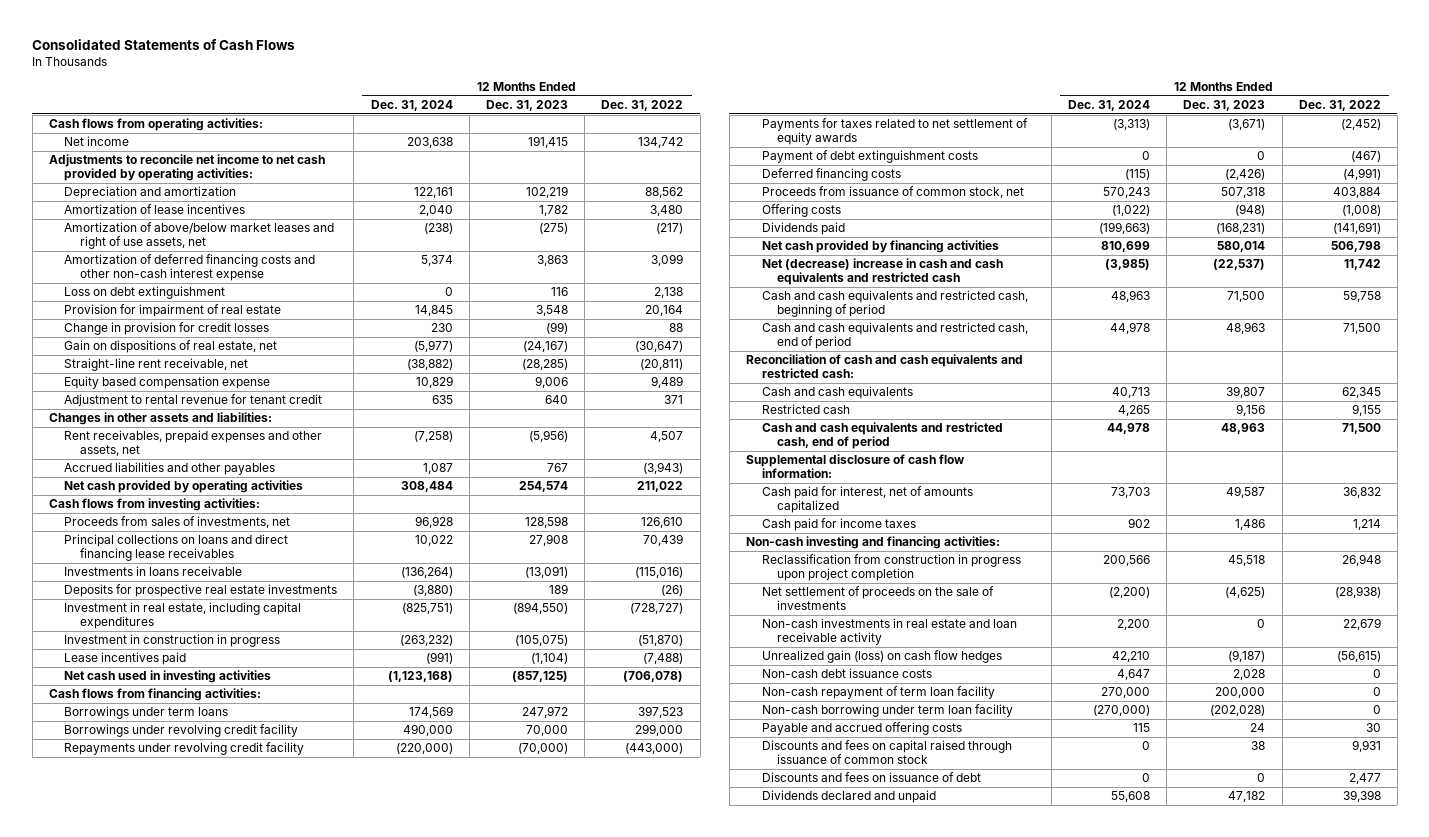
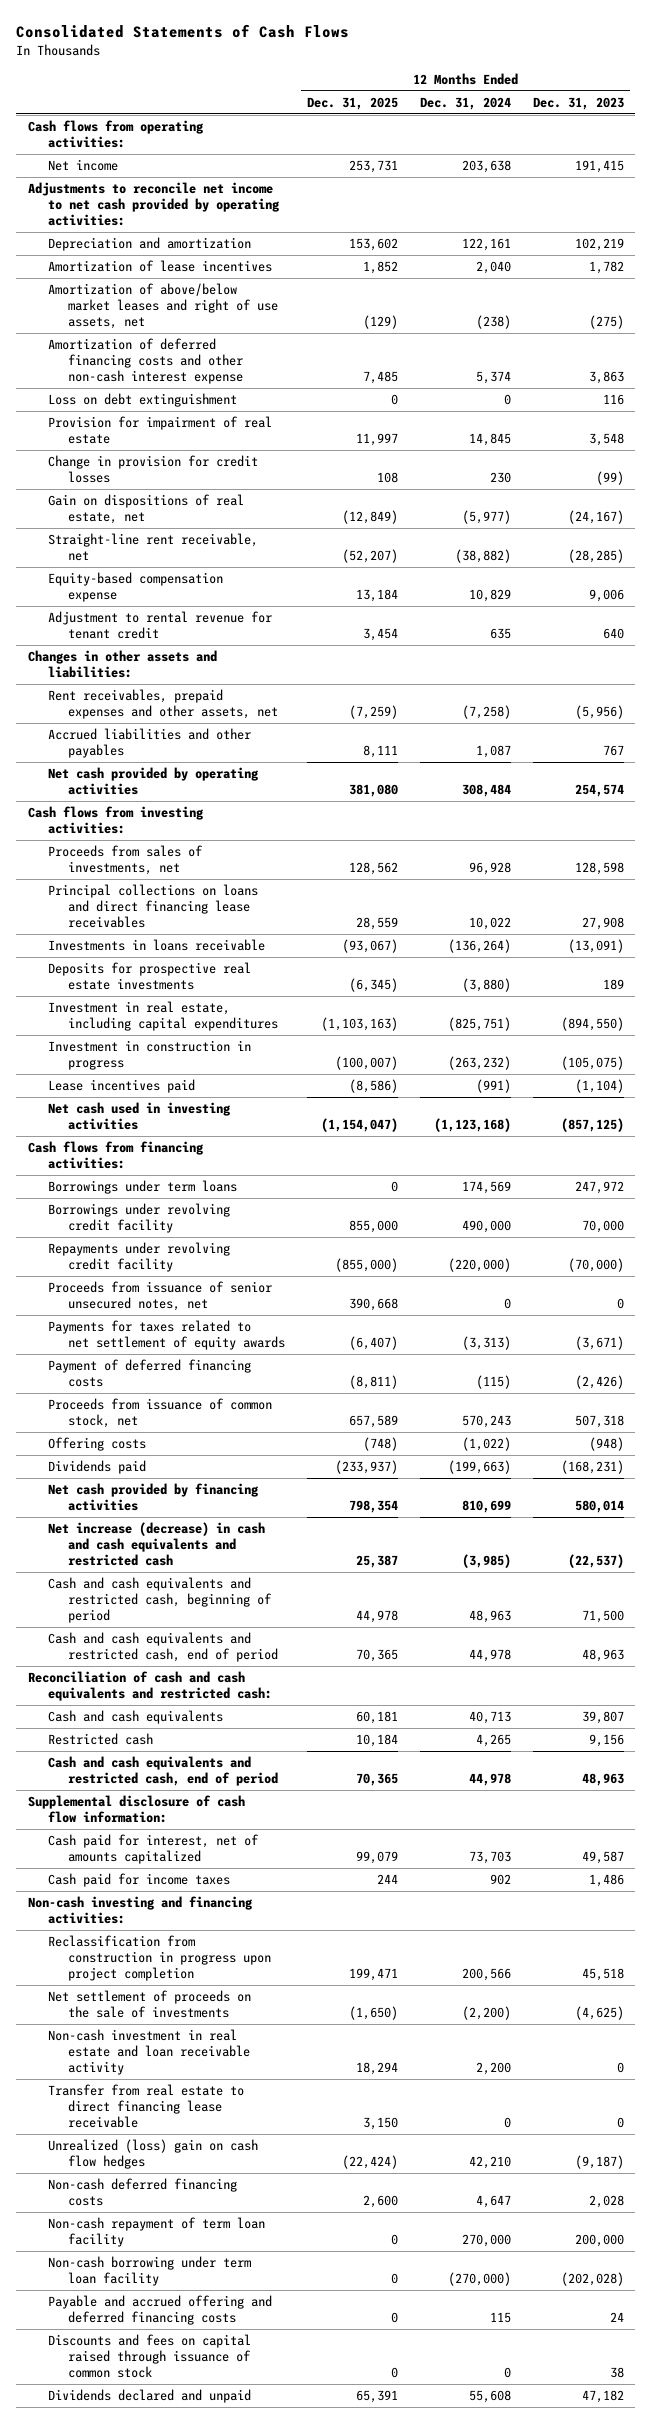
[601,100,684,112] Dec. 31, 2022 -> none
none -> [306,96,398,110] Dec. 31, 2025
[64,376,271,390] Equity based compensation expense -> [47,572,223,603] Equity-based compensation expense
none -> [47,1281,272,1312] Proceeds from issuance of senior unsecured notes, net
[761,150,978,164] Payment of debt extinguishment costs -> none
[761,168,901,182] Deferred financing costs -> [47,1359,251,1388] Payment of deferred financing costs
[761,258,1003,286] Net (decrease) increase in cash and cash equivalents and restricted cash -> [47,1522,265,1567] Net increase (decrease) in cash and cash equivalents and restricted cash
[761,618,1017,646] Non-cash investments in real estate and loan receivable activity -> [47,2029,250,2076] Non-cash investment in real estate and loan receivable activity
none -> [47,2084,244,2129] Transfer from real estate to direct financing lease receivable
[761,650,1002,664] Unrealized gain (loss) on cash flow hedges -> [47,2139,258,2170] Unrealized (loss) gain on cash flow hedges
[761,668,932,679] Non-cash debt issuance costs -> [47,2178,237,2207] Non-cash deferred financing costs
[761,722,962,736] Payable and accrued offering costs -> [47,2295,272,2326] Payable and accrued offering and deferred financing costs
[761,772,981,783] Discounts and fees on issuance of debt -> none

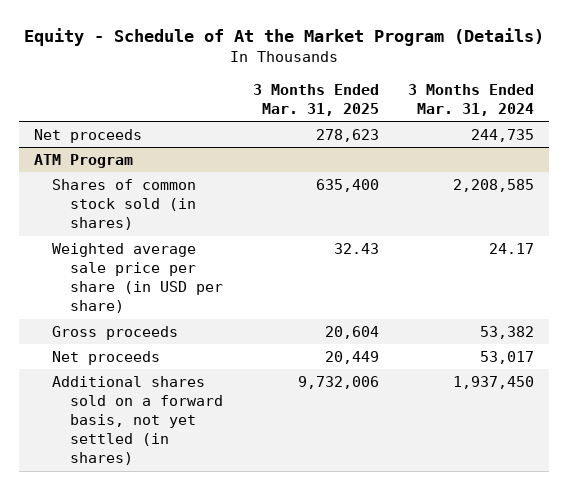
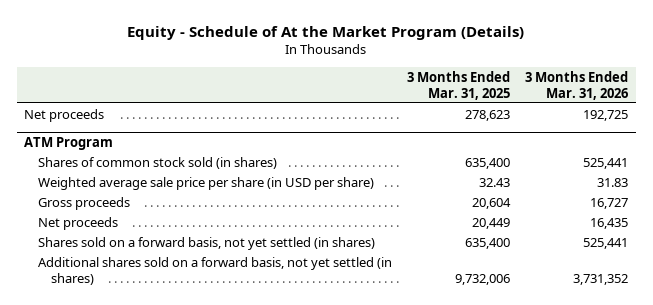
[408,84,535,117] 3 Months Ended Mar. 31, 2024 -> none
none -> [525,70,629,100] 3 Months Ended Mar. 31, 2026
none -> [37,236,375,250] Shares sold on a forward basis, not yet settled (in shares)

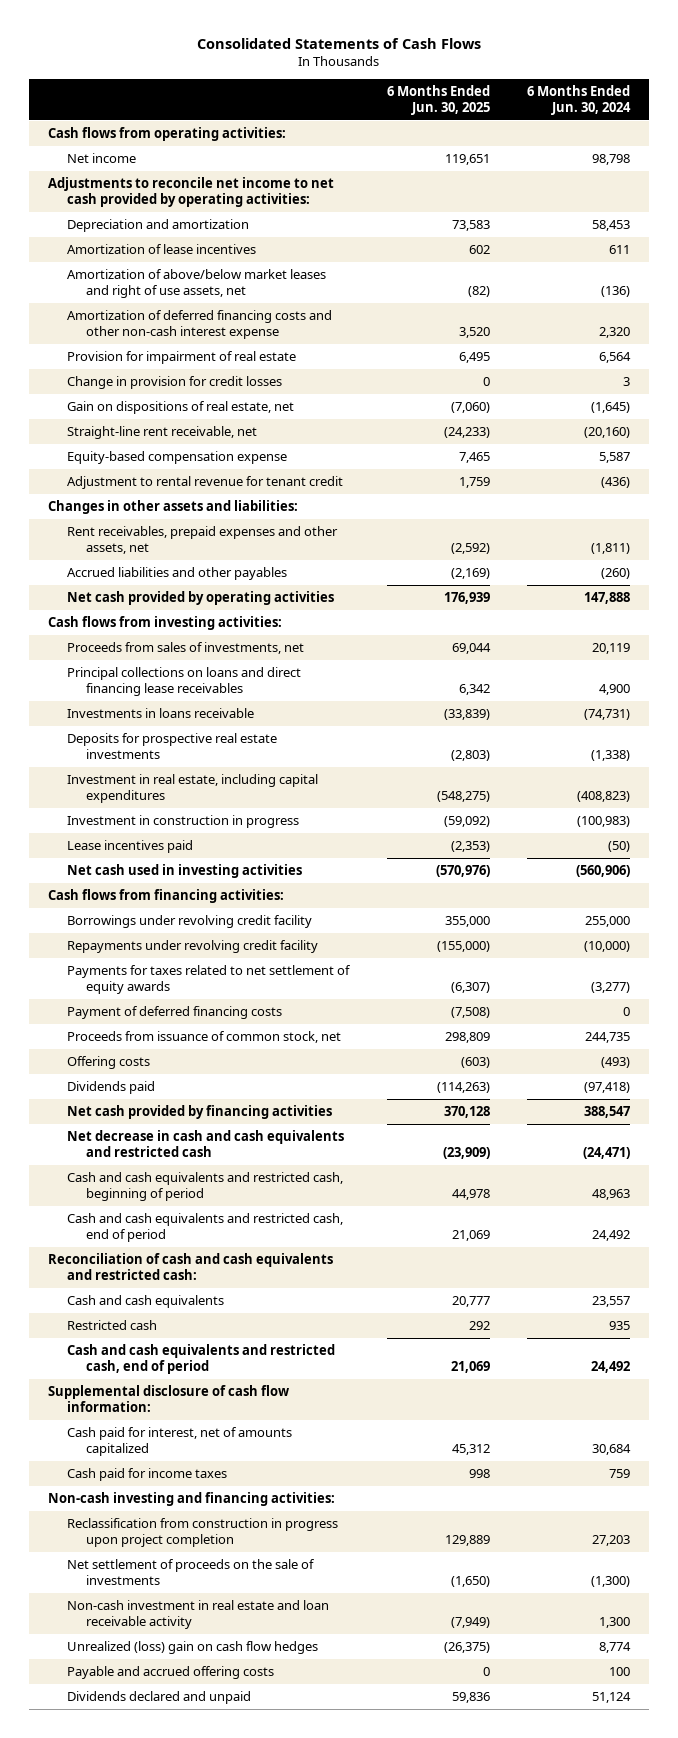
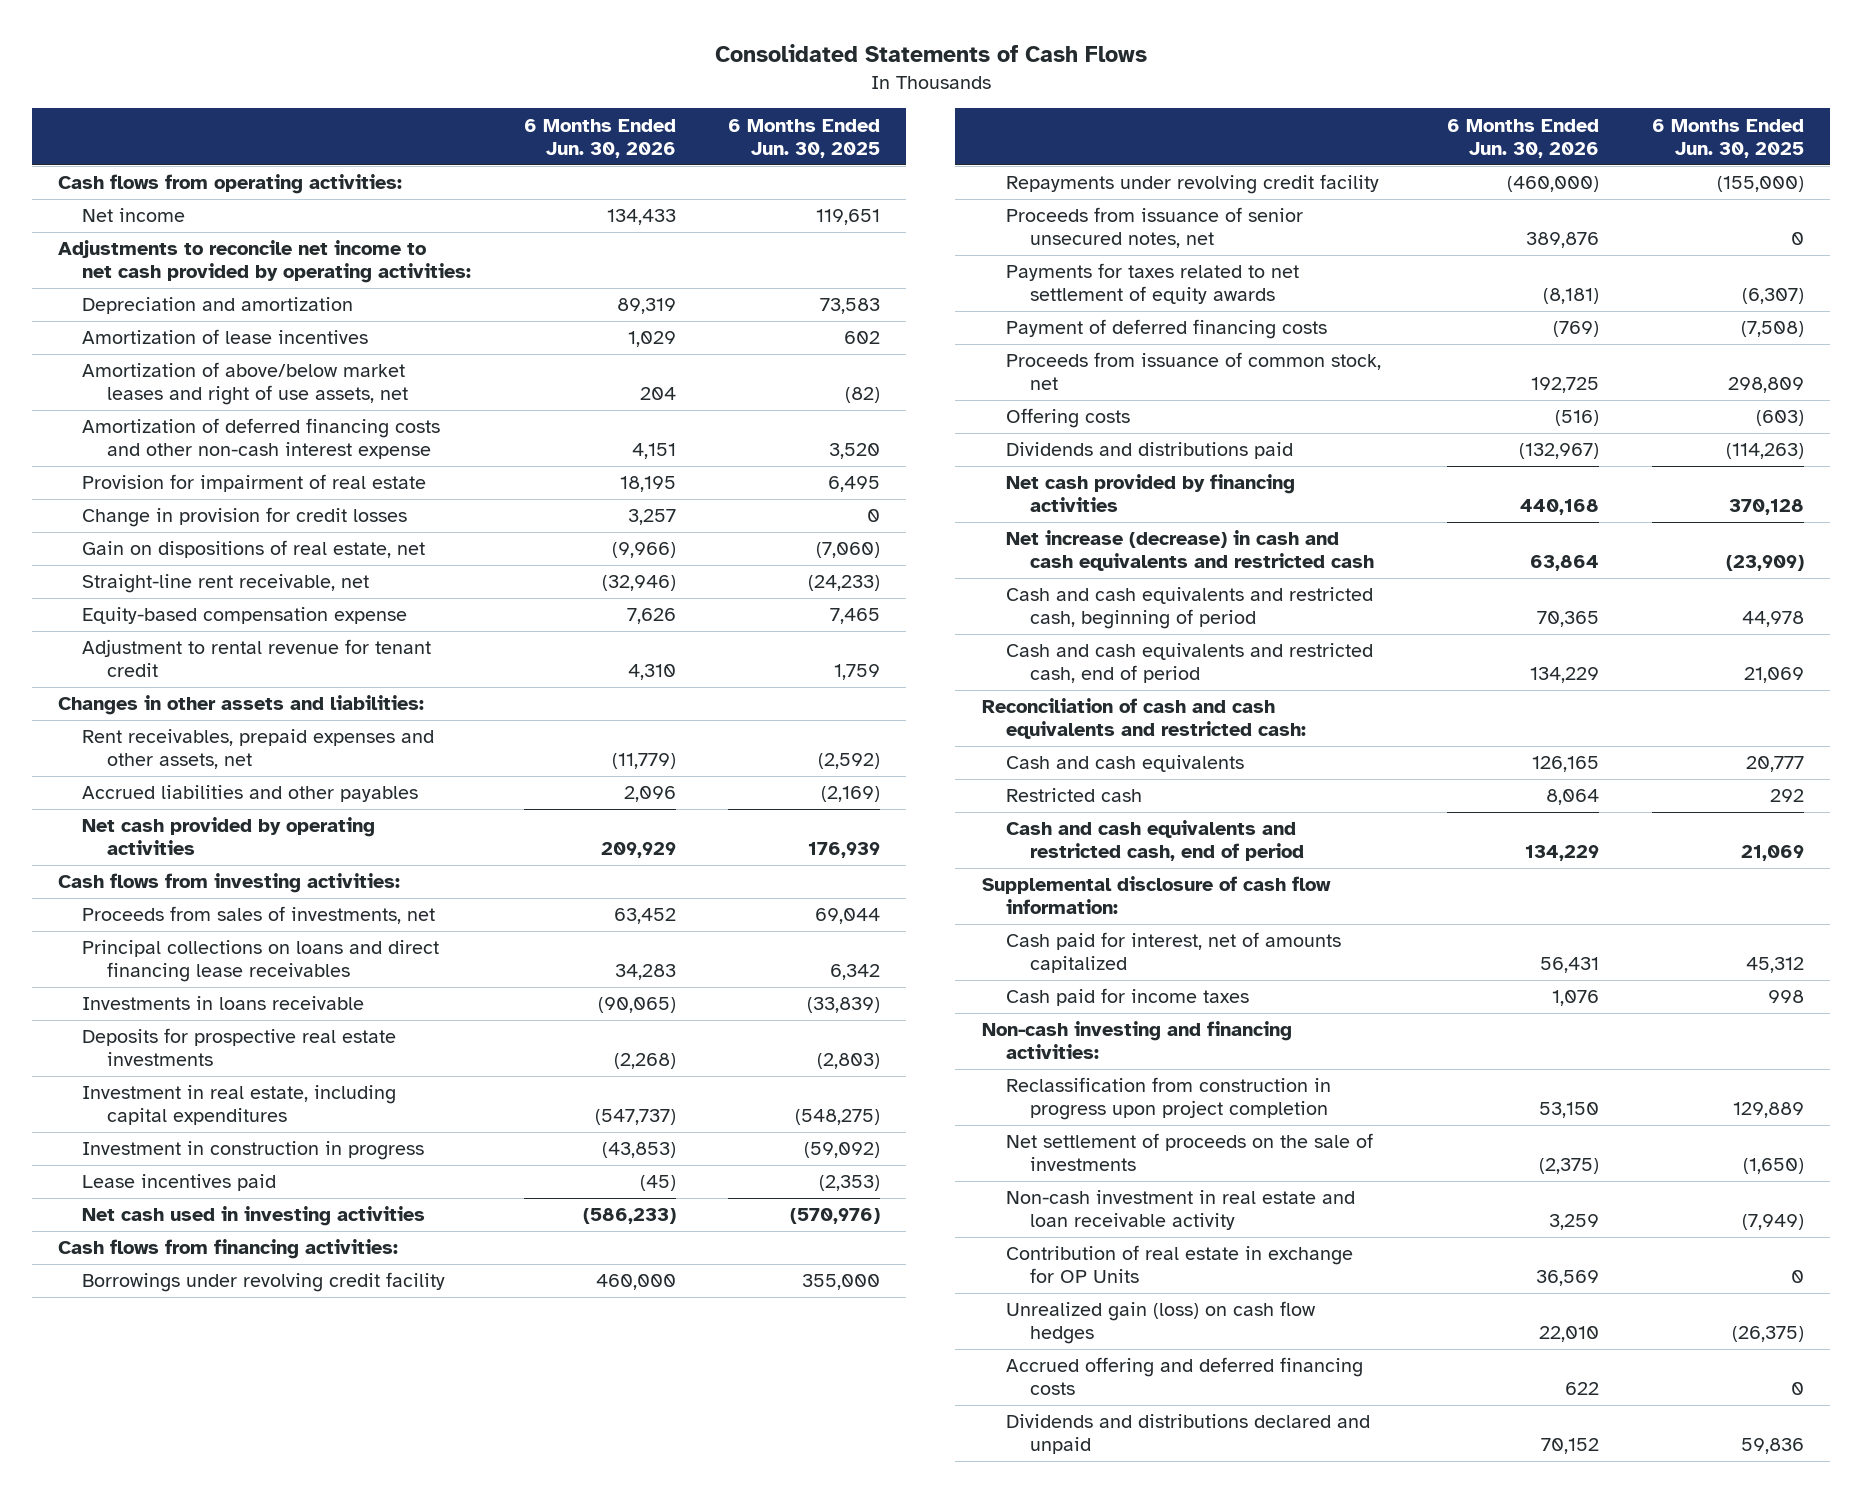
[527,84,632,115] 6 Months Ended Jun. 30, 2024 -> none
none -> [523,118,676,158] 6 Months Ended Jun. 30, 2026
none -> [1005,207,1303,249] Proceeds from issuance of senior unsecured notes, net
[66,1081,155,1095] Dividends paid -> [1005,442,1293,460] Dividends and distributions paid
[66,1130,344,1158] Net decrease in cash and cash equivalents and restricted cash -> [1005,530,1374,572] Net increase (decrease) in cash and cash equivalents and restricted cash
none -> [1005,1245,1353,1284] Contribution of real estate in exchange for OP Units
[66,1641,318,1655] Unrealized (loss) gain on cash flow hedges -> [1005,1301,1316,1345] Unrealized gain (loss) on cash flow hedges
[66,1666,274,1680] Payable and accrued offering costs -> [1005,1357,1363,1396] Accrued offering and deferred financing costs
[66,1691,251,1705] Dividends declared and unpaid -> [1005,1414,1370,1455] Dividends and distributions declared and unpaid

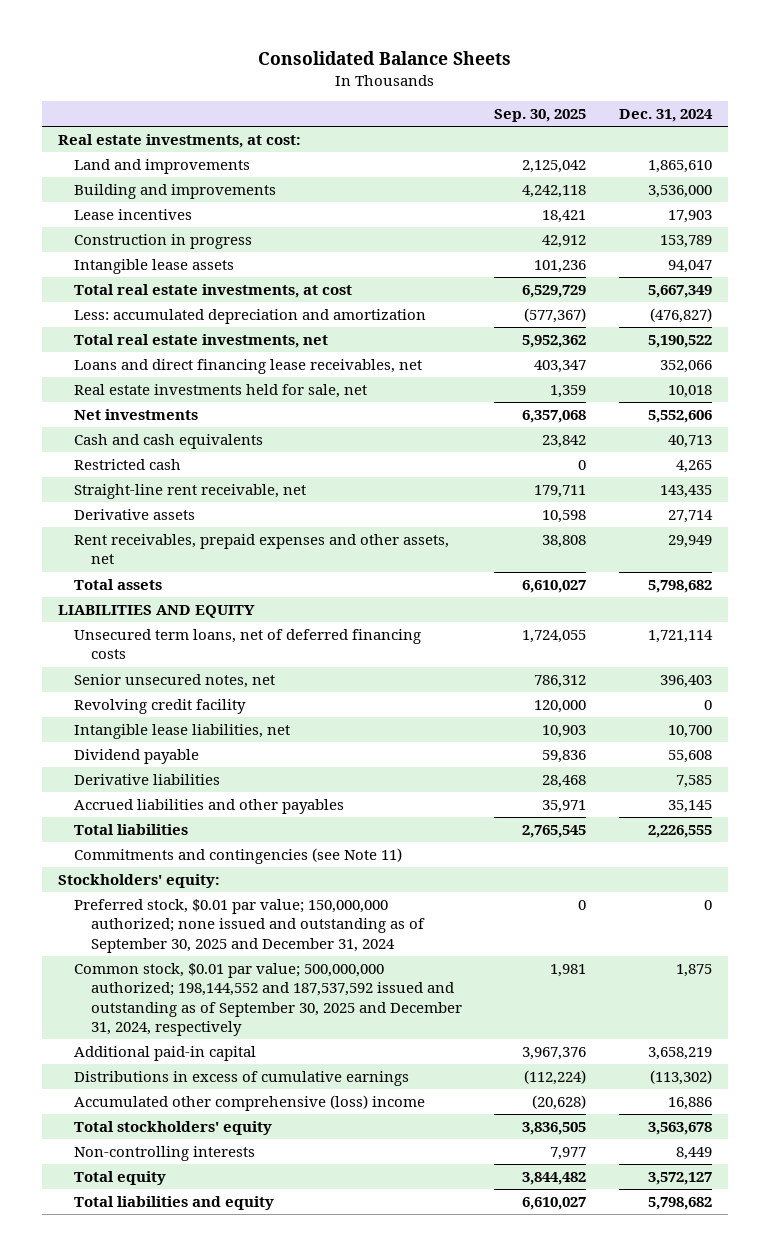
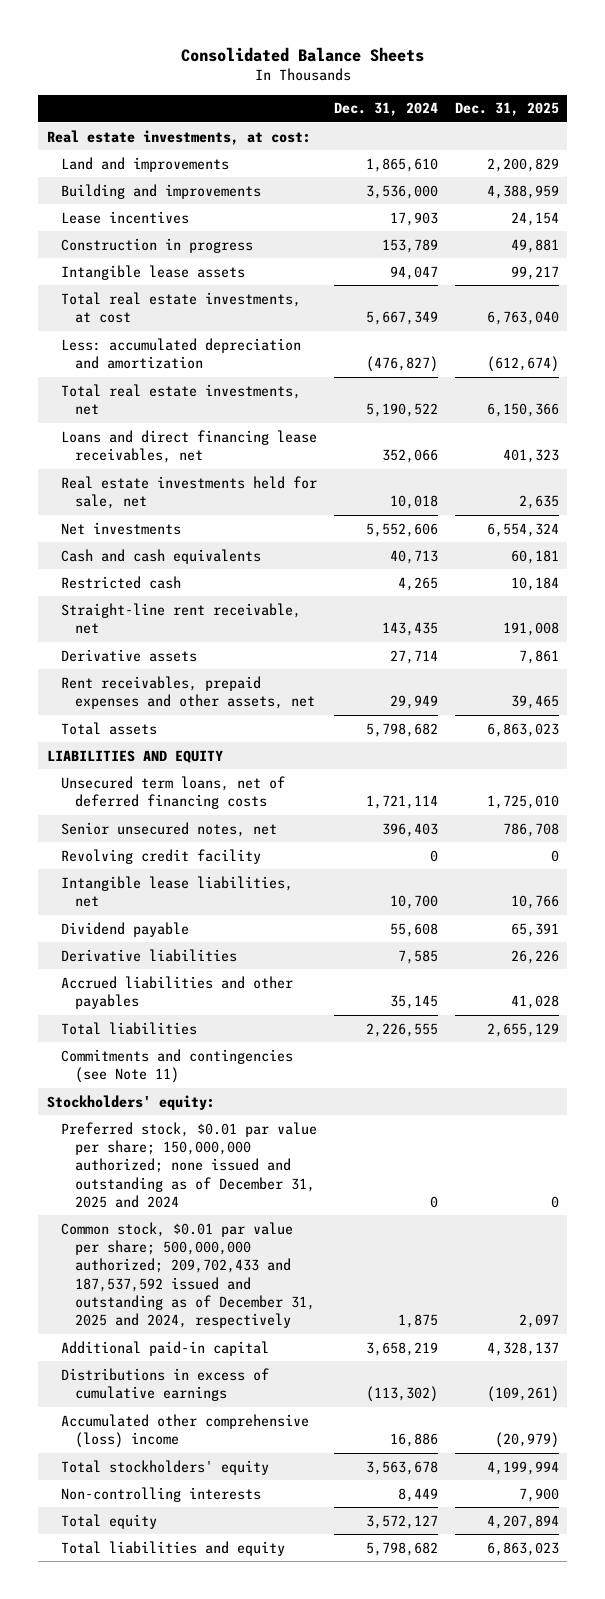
[494,108,587,122] Sep. 30, 2025 -> none
none -> [454,102,559,117] Dec. 31, 2025
[74,899,425,953] Preferred stock, $0.01 par value; 150,000,000 authorized; none issued and outstanding as of September 30, 2025 and December 31, 2024 -> [60,1121,317,1208] Preferred stock, $0.01 par value per share; 150,000,000 authorized; none issued and outstanding as of December 31, 2025 and 2024
[74,963,462,1036] Common stock, $0.01 par value; 500,000,000 authorized; 198,144,552 and 187,537,592 issued and outstanding as of September 30, 2025 and December 31, 2024, respectively -> [60,1221,315,1329] Common stock, $0.01 par value per share; 500,000,000 authorized; 209,702,433 and 187,537,592 issued and outstanding as of December 31, 2025 and 2024, respectively

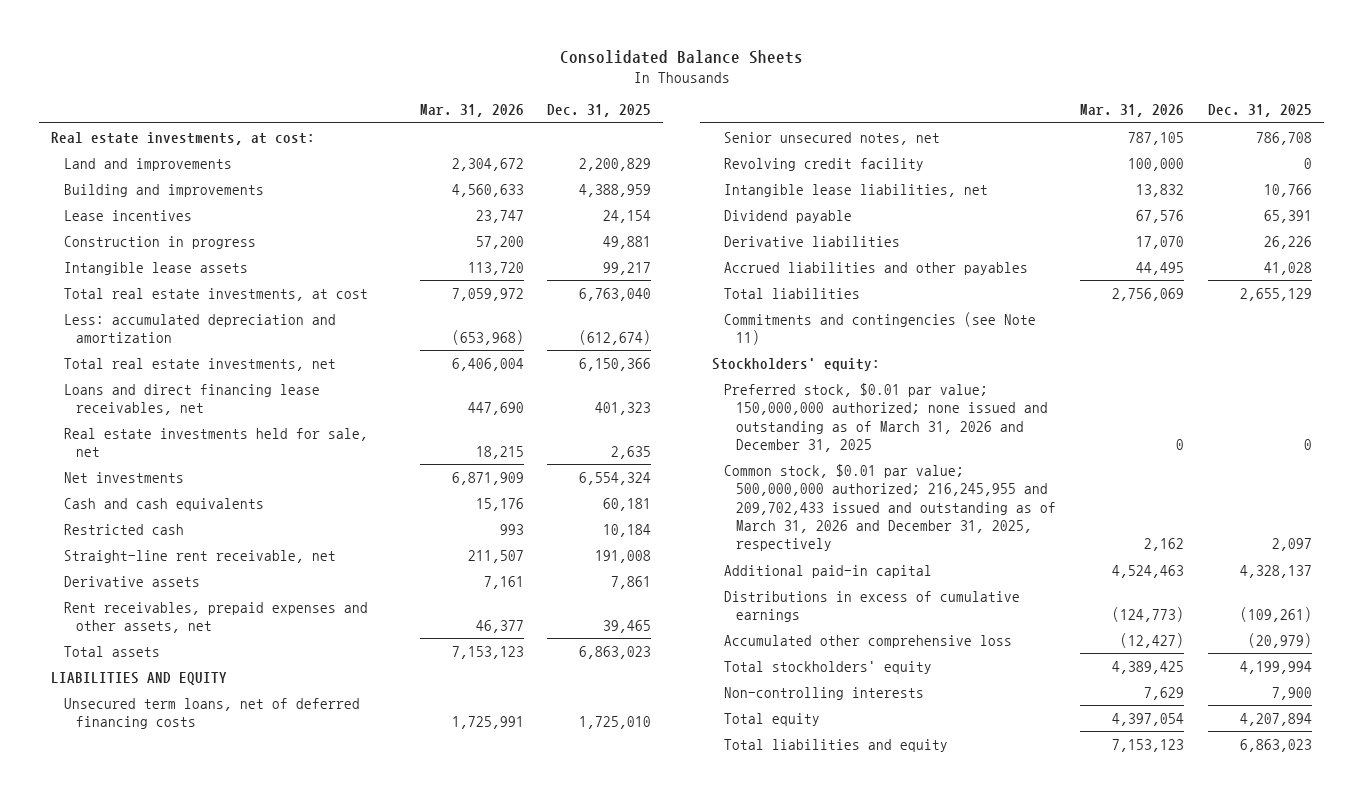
[333,102,438,117] Dec. 31, 2024 -> none
none -> [419,104,524,118] Mar. 31, 2026
[60,1121,317,1208] Preferred stock, $0.01 par value per share; 150,000,000 authorized; none issued and outstanding as of December 31, 2025 and 2024 -> [723,382,1049,452] Preferred stock, $0.01 par value; 150,000,000 authorized; none issued and outstanding as of March 31, 2026 and December 31, 2025
[60,1221,315,1329] Common stock, $0.01 par value per share; 500,000,000 authorized; 209,702,433 and 187,537,592 issued and outstanding as of December 31, 2025 and 2024, respectively -> [723,463,1057,552] Common stock, $0.01 par value; 500,000,000 authorized; 216,245,955 and 209,702,433 issued and outstanding as of March 31, 2026 and December 31, 2025, respectively
[60,1413,309,1448] Accumulated other comprehensive (loss) income -> [723,634,1012,648] Accumulated other comprehensive loss

